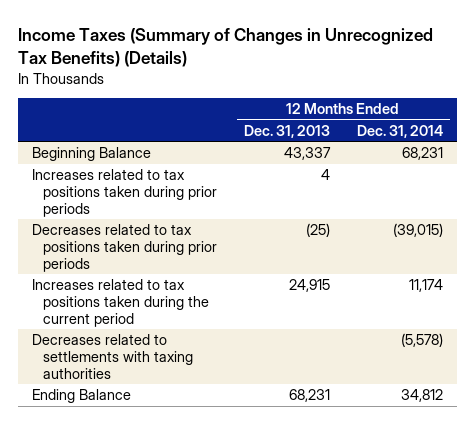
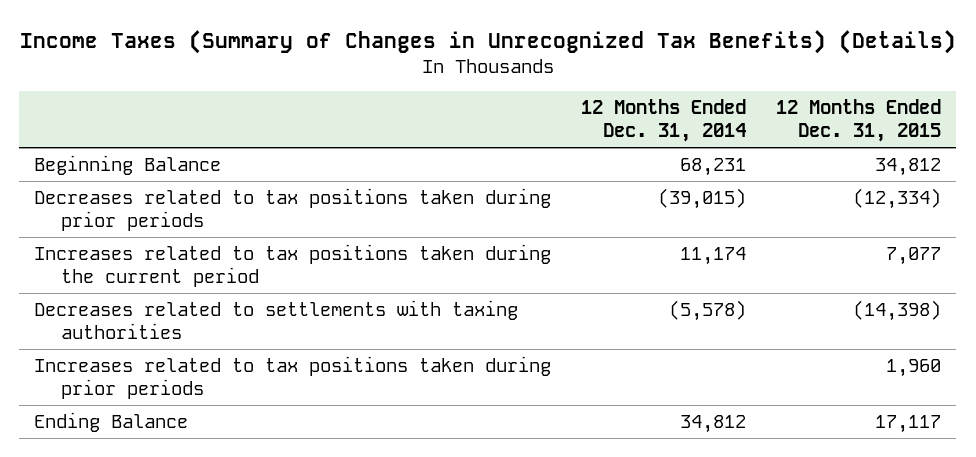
[243,125,330,139] Dec. 31, 2013 -> none
none -> [776,99,942,143] 12 Months Ended Dec. 31, 2015
[31,169,217,217] Increases related to tax positions taken during prior periods -> [34,355,552,399] Increases related to tax positions taken during prior periods

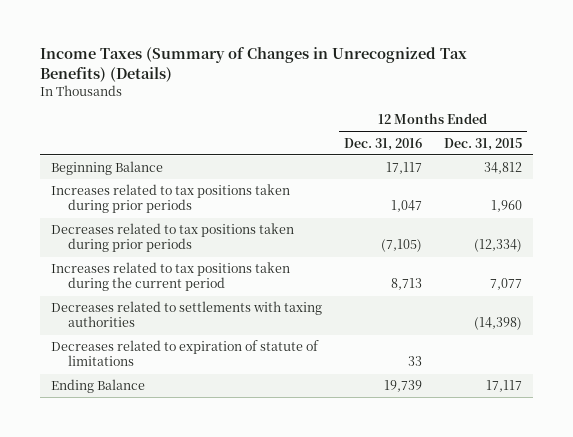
[581,99,747,143] 12 Months Ended Dec. 31, 2014 -> none
none -> [344,137,423,151] Dec. 31, 2016
[34,355,552,399] Increases related to tax positions taken during prior periods -> [51,184,291,214] Increases related to tax positions taken during prior periods
none -> [51,340,320,367] Decreases related to expiration of statute of limitations

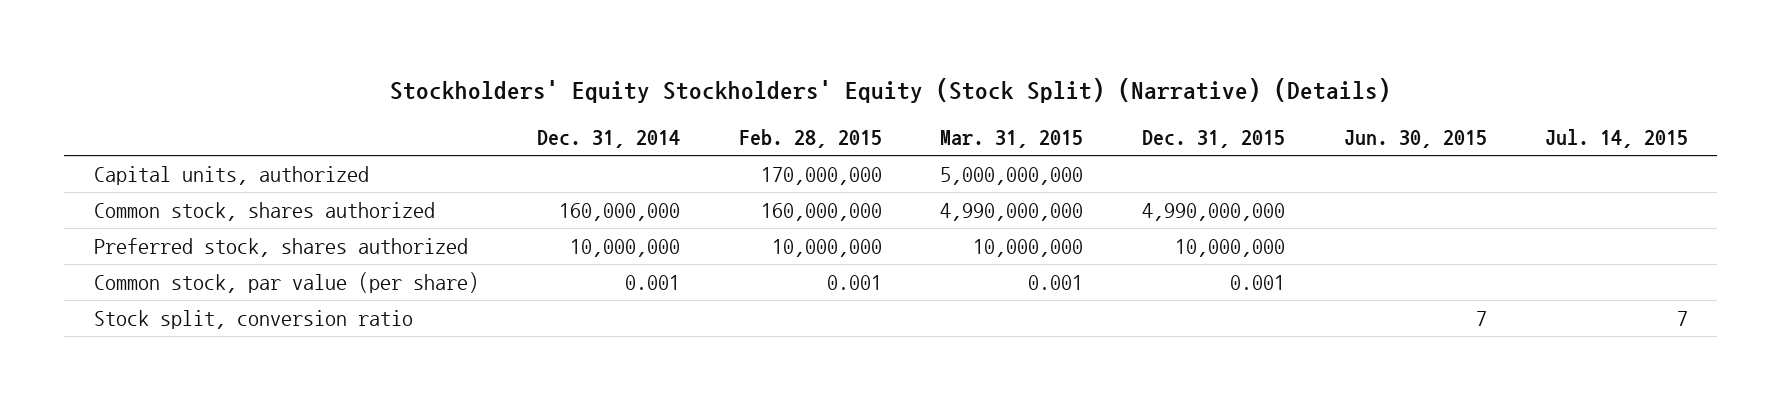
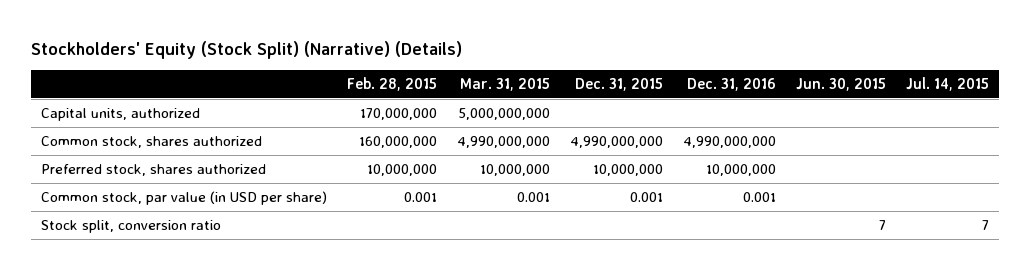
[389,77,1391,103] Stockholders' Equity Stockholders' Equity (Stock Split) (Narrative) (Details) -> [31,40,463,59] Stockholders' Equity (Stock Split) (Narrative) (Details)
[537,130,681,149] Dec. 31, 2014 -> none
none -> [687,78,777,92] Dec. 31, 2016
[93,272,479,294] Common stock, par value (per share) -> [41,190,328,205] Common stock, par value (in USD per share)

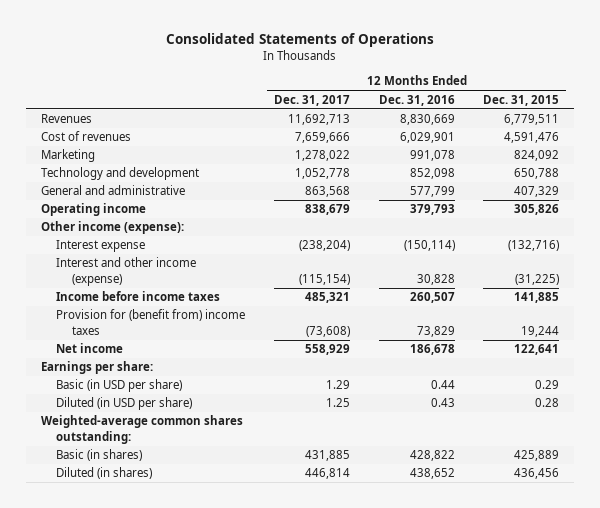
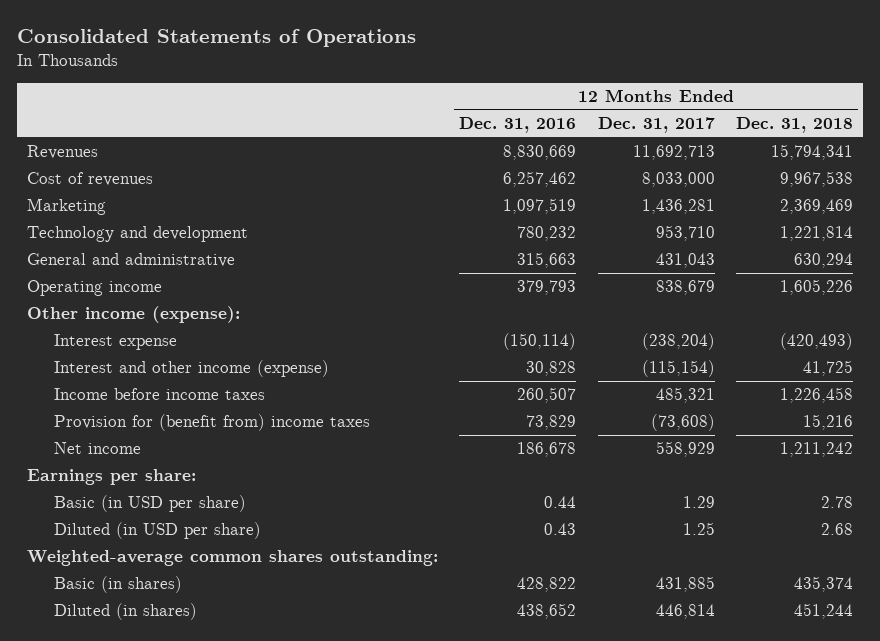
[483,94,560,106] Dec. 31, 2015 -> none
none -> [735,117,853,134] Dec. 31, 2018
[294,132,350,144] 7,659,666 -> [641,172,715,188] 8,033,000
[399,132,455,144] 6,029,901 -> [503,171,577,188] 6,257,462
[294,150,350,162] 1,278,022 -> [641,199,715,215] 1,436,281
[409,150,455,162] 991,078 -> [503,198,577,215] 1,097,519
[294,168,350,180] 1,052,778 -> [655,225,715,242] 953,710
[409,168,455,180] 852,098 -> [517,226,577,242] 780,232
[304,186,350,198] 863,568 -> [655,253,715,269] 431,043
[409,186,455,198] 577,799 -> [517,252,577,269] 315,663

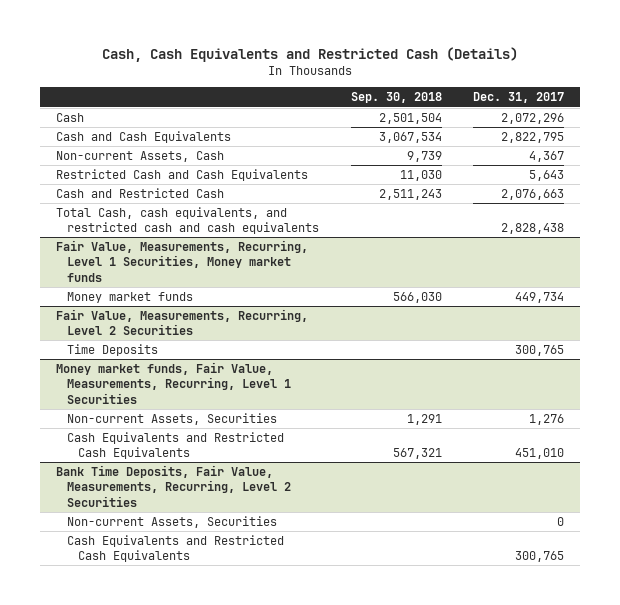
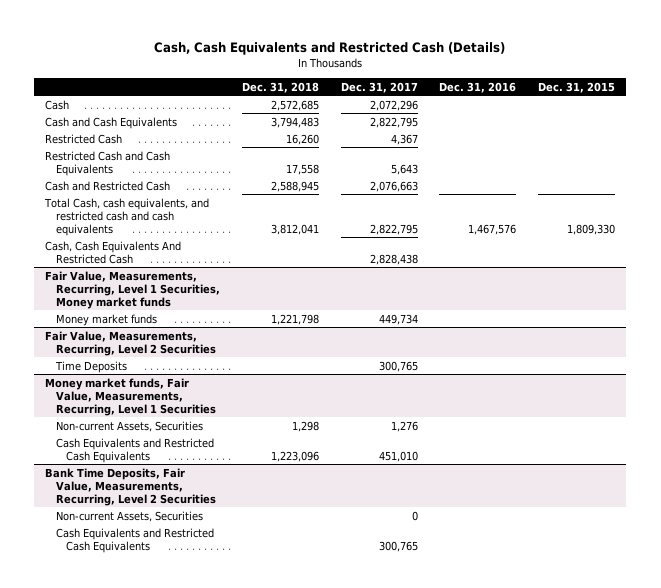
[350,92,442,104] Sep. 30, 2018 -> none
none -> [241,81,319,93] Dec. 31, 2018
none -> [439,81,517,93] Dec. 31, 2016
none -> [538,81,616,93] Dec. 31, 2015
[55,151,224,163] Non-current Assets, Cash -> [45,133,123,144] Restricted Cash
[501,223,565,235] 2,828,438 -> [369,223,418,235] 2,822,795
none -> [45,240,182,264] Cash, Cash Equivalents And Restricted Cash

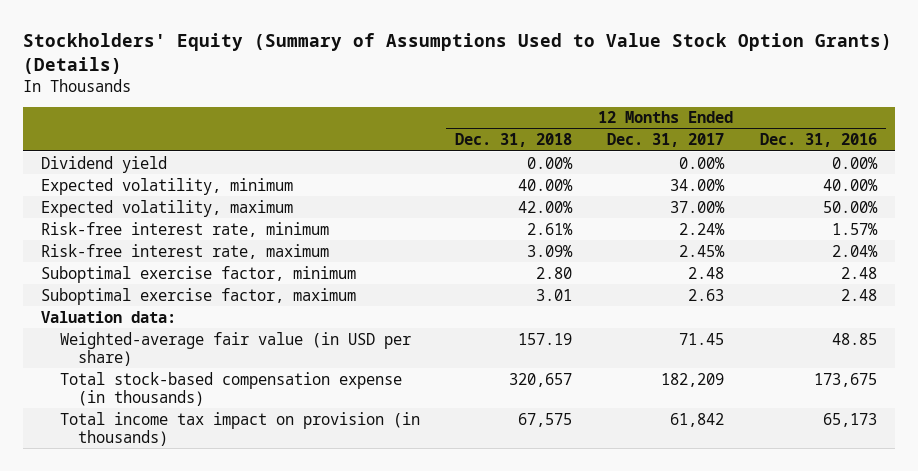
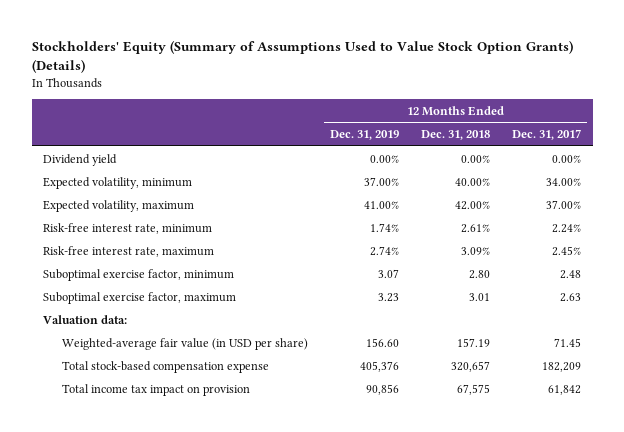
[759,133,877,148] Dec. 31, 2016 -> none
none -> [329,130,399,141] Dec. 31, 2019
[59,371,402,406] Total stock-based compensation expense (in thousands) -> [61,360,269,373] Total stock-based compensation expense
[59,411,420,446] Total income tax impact on provision (in thousands) -> [61,383,250,396] Total income tax impact on provision

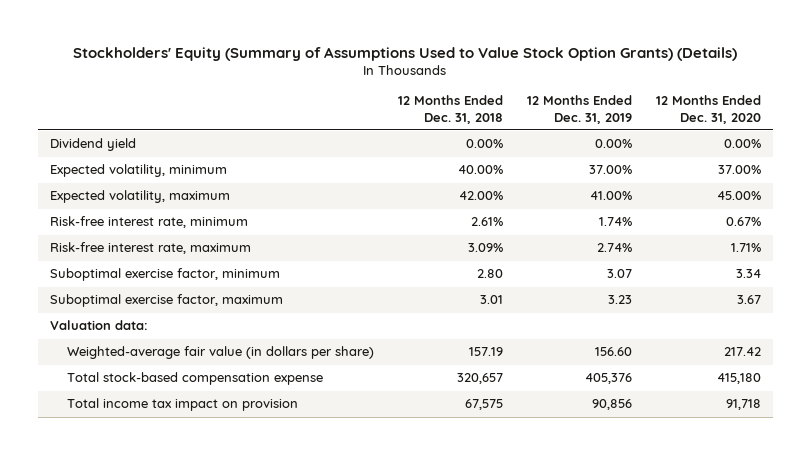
[512,129,582,141] Dec. 31, 2017 -> none
none -> [655,95,761,124] 12 Months Ended Dec. 31, 2020
[61,337,308,350] Weighted-average fair value (in USD per share) -> [67,346,375,360] Weighted-average fair value (in dollars per share)

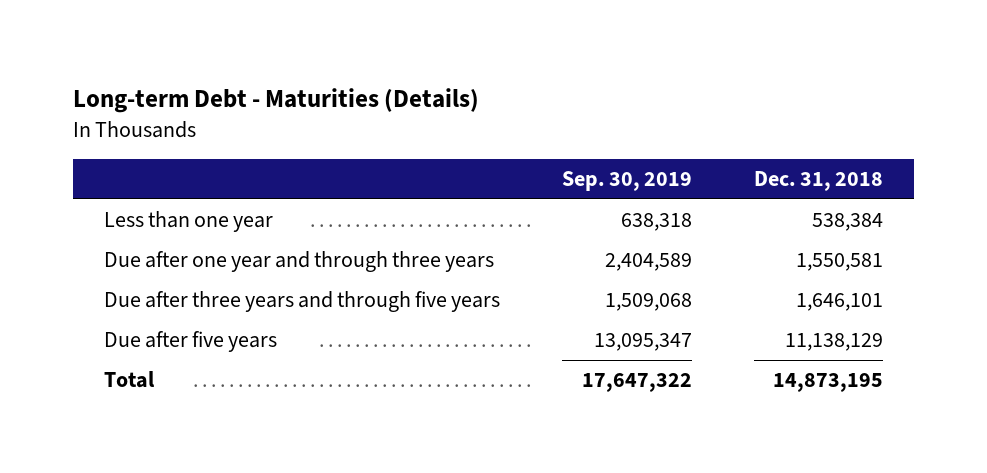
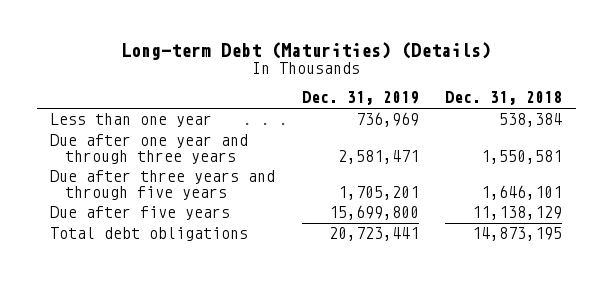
[72,88,479,114] Long-term Debt - Maturities (Details) -> [121,41,492,60] Long-term Debt (Maturities) (Details)
[562,170,693,191] Sep. 30, 2019 -> none
none -> [301,91,419,106] Dec. 31, 2019
[104,371,156,389] Total -> [50,227,249,242] Total debt obligations

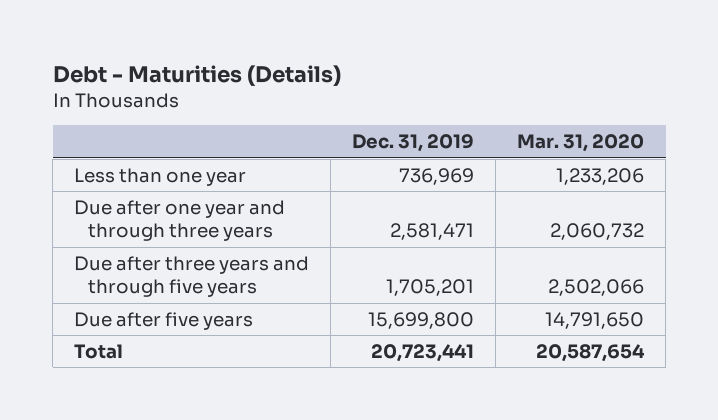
[121,41,492,60] Long-term Debt (Maturities) (Details) -> [52,64,341,86] Debt - Maturities (Details)
[445,91,563,106] Dec. 31, 2018 -> none
none -> [517,134,645,153] Mar. 31, 2020
[50,227,249,242] Total debt obligations -> [74,344,124,360] Total

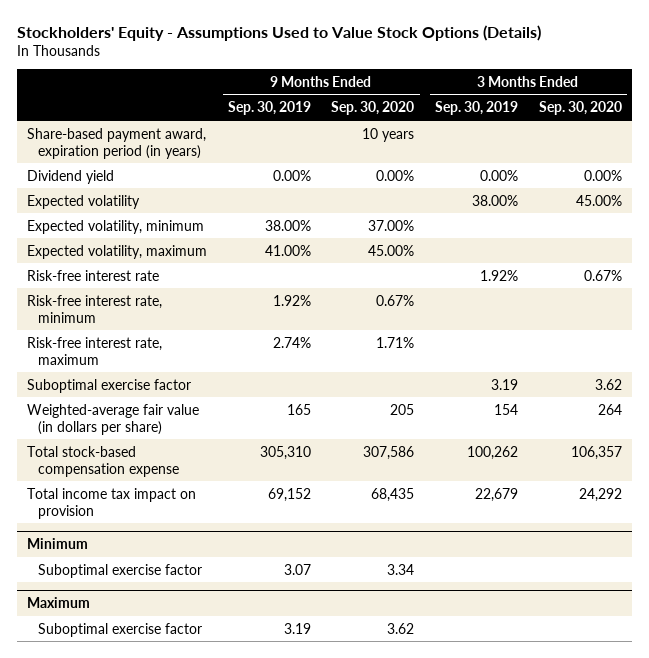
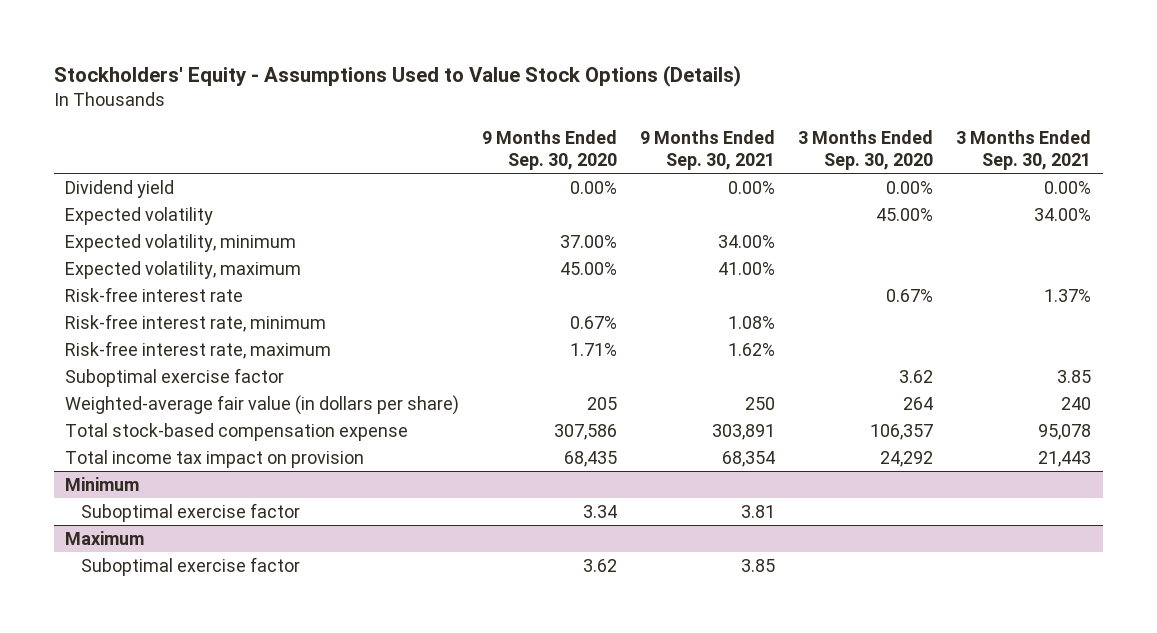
[227,101,311,116] Sep. 30, 2019 -> none
[435,101,519,116] Sep. 30, 2019 -> none
none -> [640,130,776,170] 9 Months Ended Sep. 30, 2021
none -> [956,130,1092,170] 3 Months Ended Sep. 30, 2021
[27,127,207,159] Share-based payment award, expiration period (in years) -> none

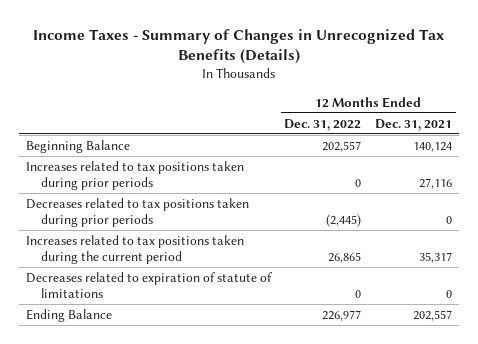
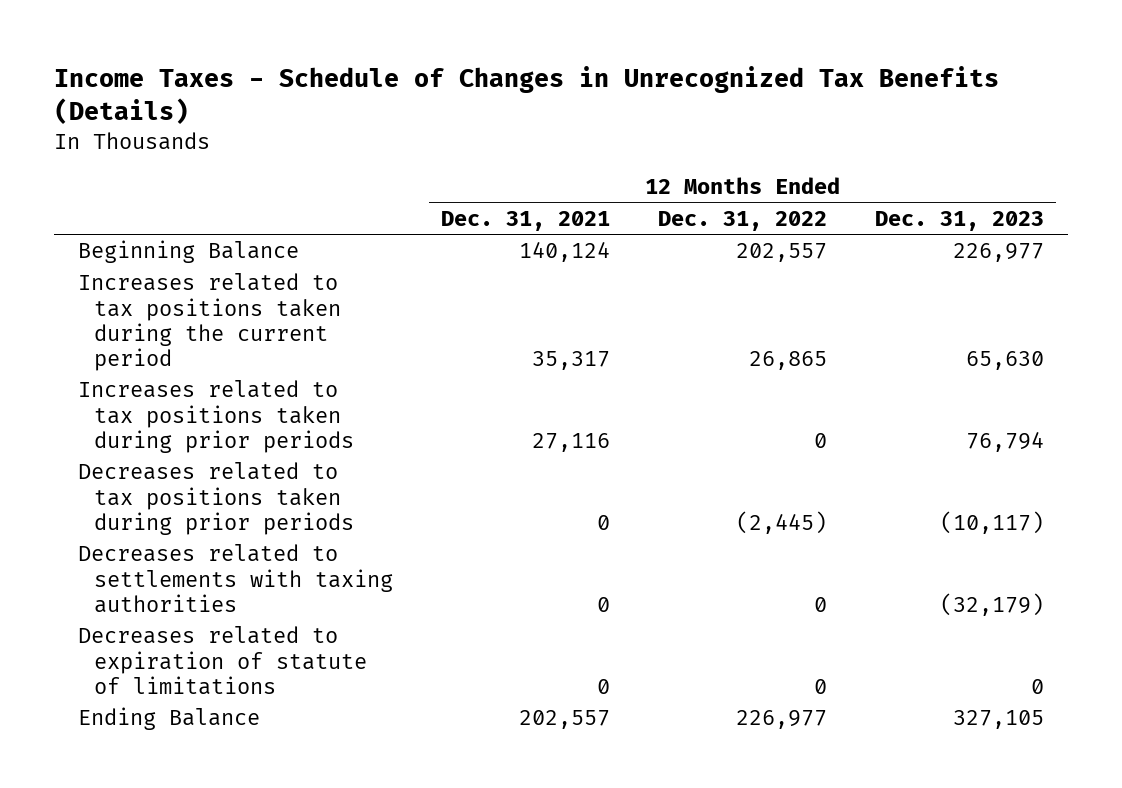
[32,28,444,65] Income Taxes - Summary of Changes in Unrecognized Tax Benefits (Details) -> [54,66,1000,125] Income Taxes - Schedule of Changes in Unrecognized Tax Benefits (Details)
none -> [874,210,1044,231] Dec. 31, 2023
[25,234,244,265] Increases related to tax positions taken during the current period -> [78,273,342,371] Increases related to tax positions taken during the current period
none -> [78,544,394,613] Decreases related to settlements with taxing authorities

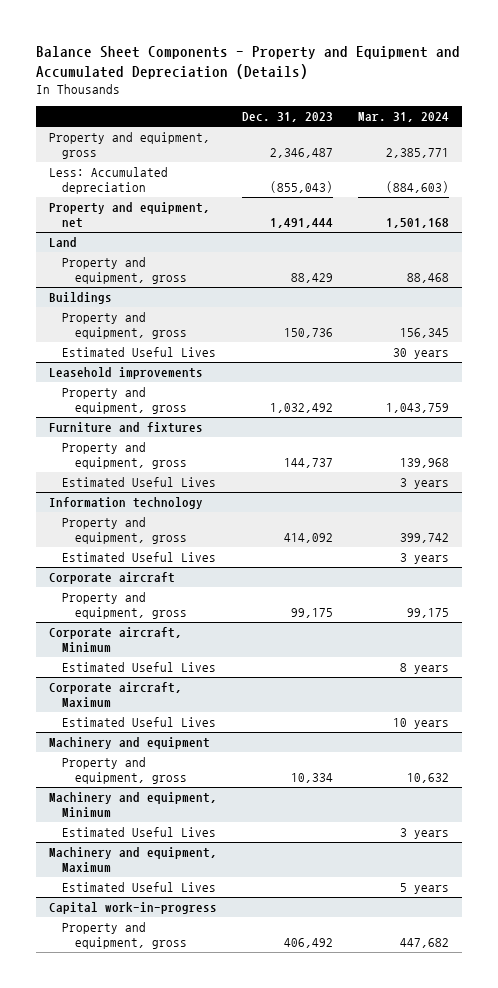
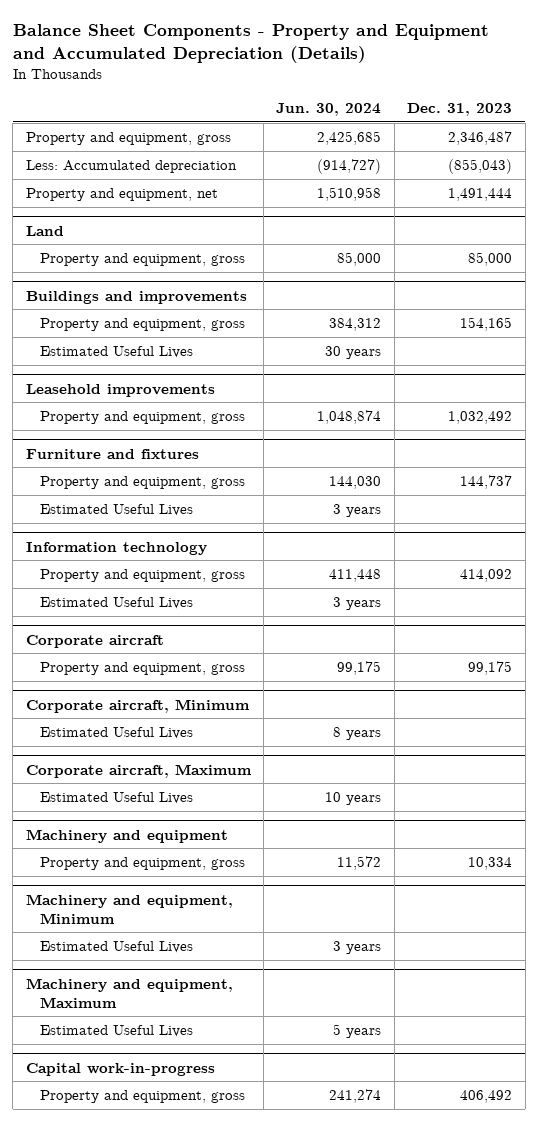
[358,112,450,123] Mar. 31, 2024 -> none
none -> [276,103,382,117] Jun. 30, 2024
[48,292,112,305] Buildings -> none
[290,273,333,284] 88,429 -> [468,251,513,266] 85,000
none -> [25,290,247,304] Buildings and improvements
[283,328,333,339] 150,736 -> [460,316,513,331] 154,165

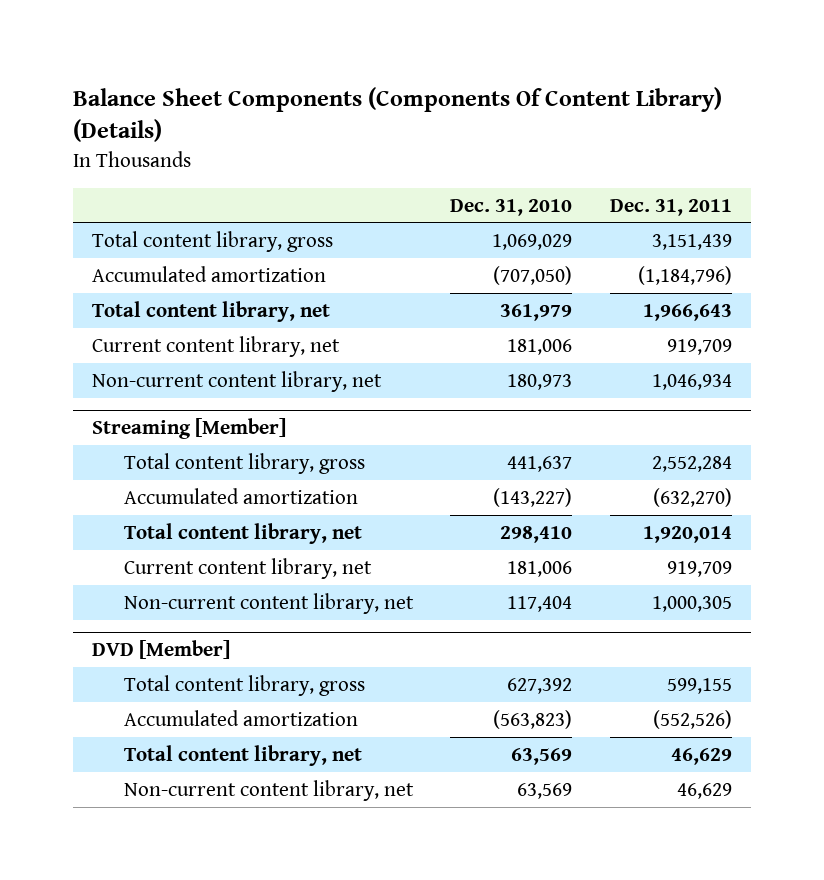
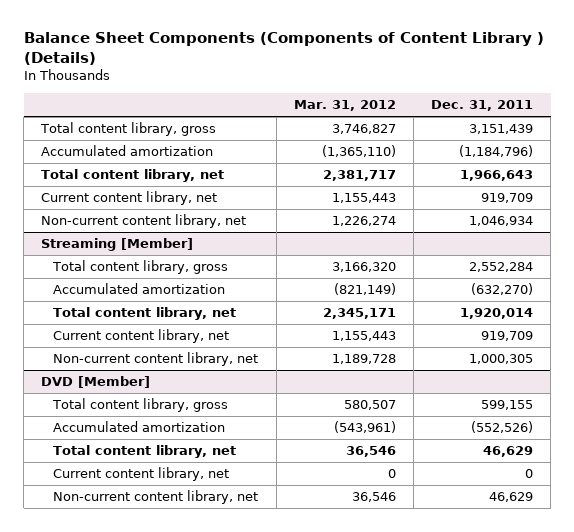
[73,86,723,143] Balance Sheet Components (Components Of Content Library) (Details) -> [23,32,544,66] Balance Sheet Components (Components of Content Library ) (Details)
[450,198,573,216] Dec. 31, 2010 -> none
none -> [293,100,396,112] Mar. 31, 2012
none -> [53,467,230,482] Current content library, net

